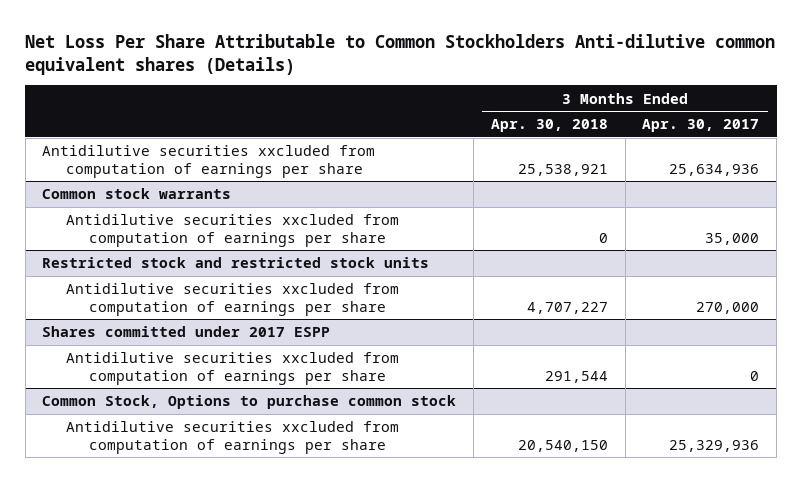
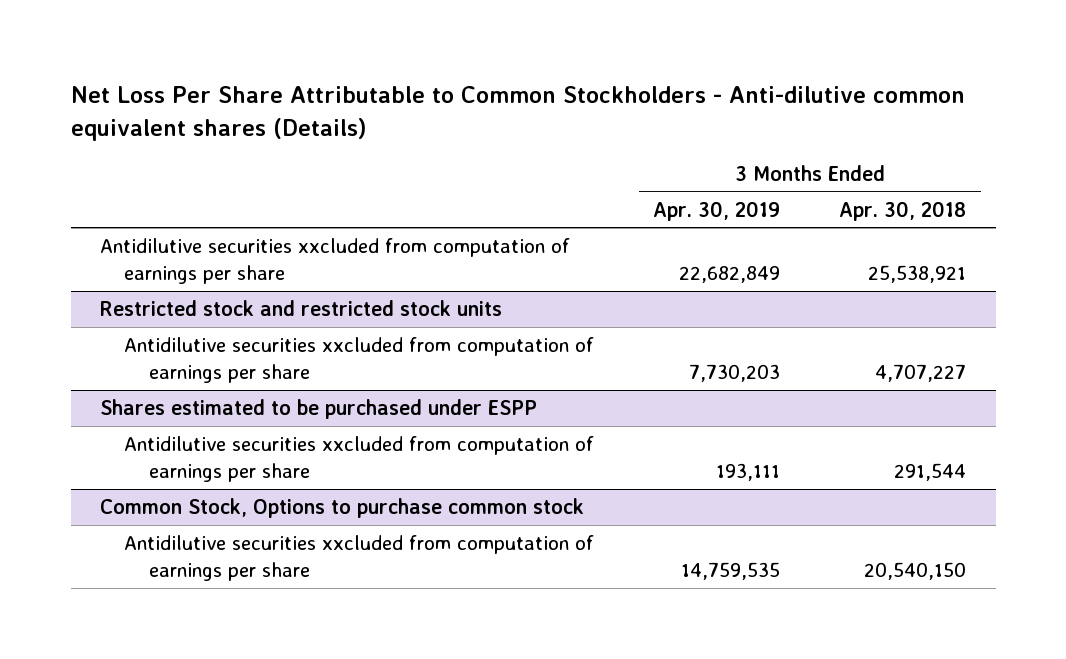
[25,33,776,75] Net Loss Per Share Attributable to Common Stockholders Anti-dilutive common equivalent shares (Details) -> [70,86,965,141] Net Loss Per Share Attributable to Common Stockholders - Anti-dilutive common equivalent shares (Details)
[642,119,760,133] Apr. 30, 2017 -> none
none -> [653,200,781,221] Apr. 30, 2019
[42,188,232,200] Common stock warrants -> none
[65,214,399,247] Antidilutive securities xxcluded from computation of earnings per share -> none
[42,326,331,338] Shares committed under 2017 ESPP -> [100,398,538,419] Shares estimated to be purchased under ESPP

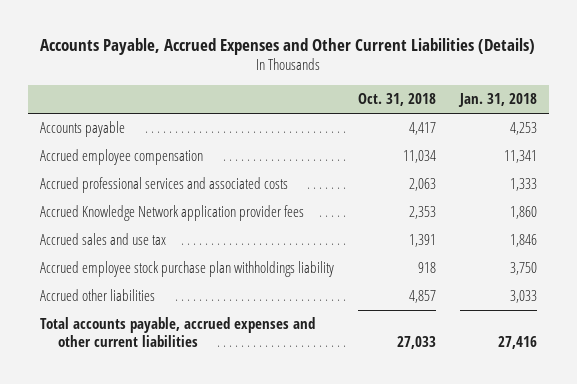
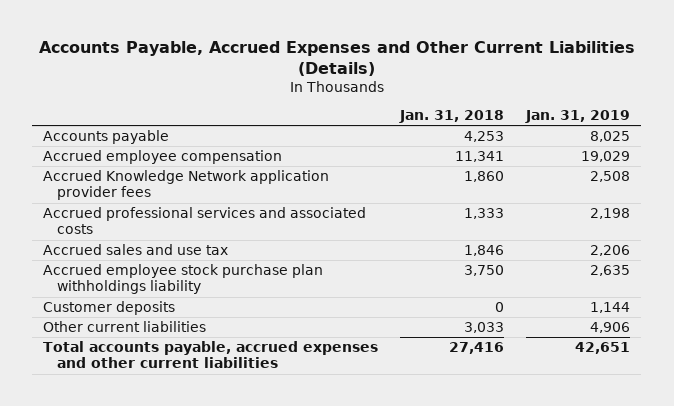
[357,93,436,107] Oct. 31, 2018 -> none
none -> [525,110,631,124] Jan. 31, 2019
[39,177,288,194] Accrued professional services and associated costs -> [43,207,367,235] Accrued professional services and associated costs
none -> [43,301,176,316] Customer deposits
[39,289,155,302] Accrued other liabilities -> [43,321,207,333] Other current liabilities

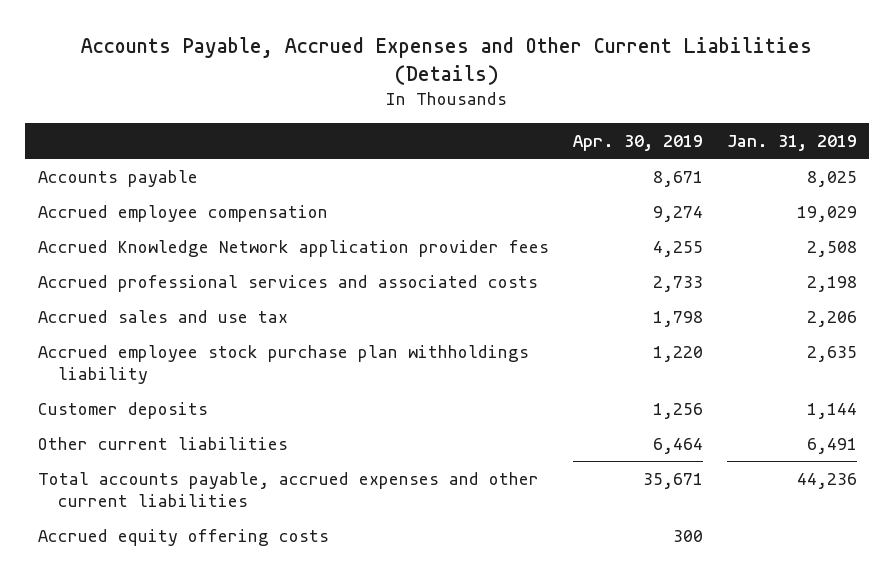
[399,110,505,124] Jan. 31, 2018 -> none
none -> [572,134,703,151] Apr. 30, 2019
[590,322,631,334] 4,906 -> [807,437,858,454] 6,491
[575,342,631,355] 42,651 -> [797,472,858,489] 44,236
none -> [37,528,329,546] Accrued equity offering costs

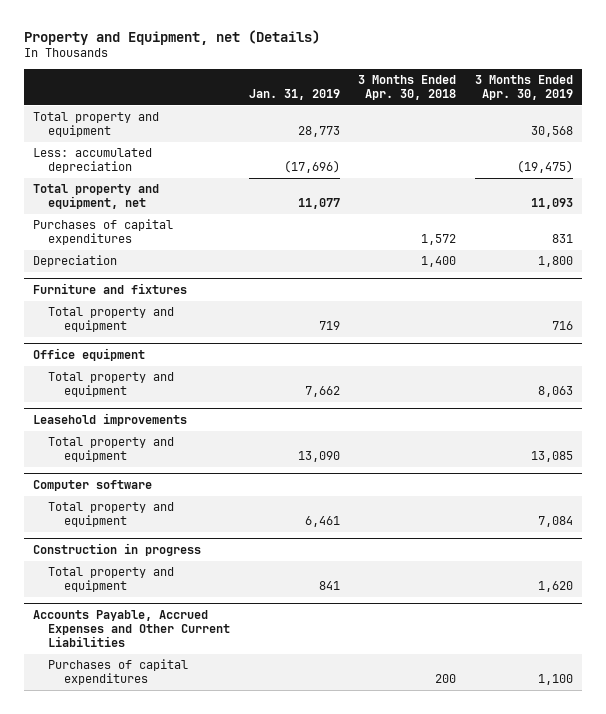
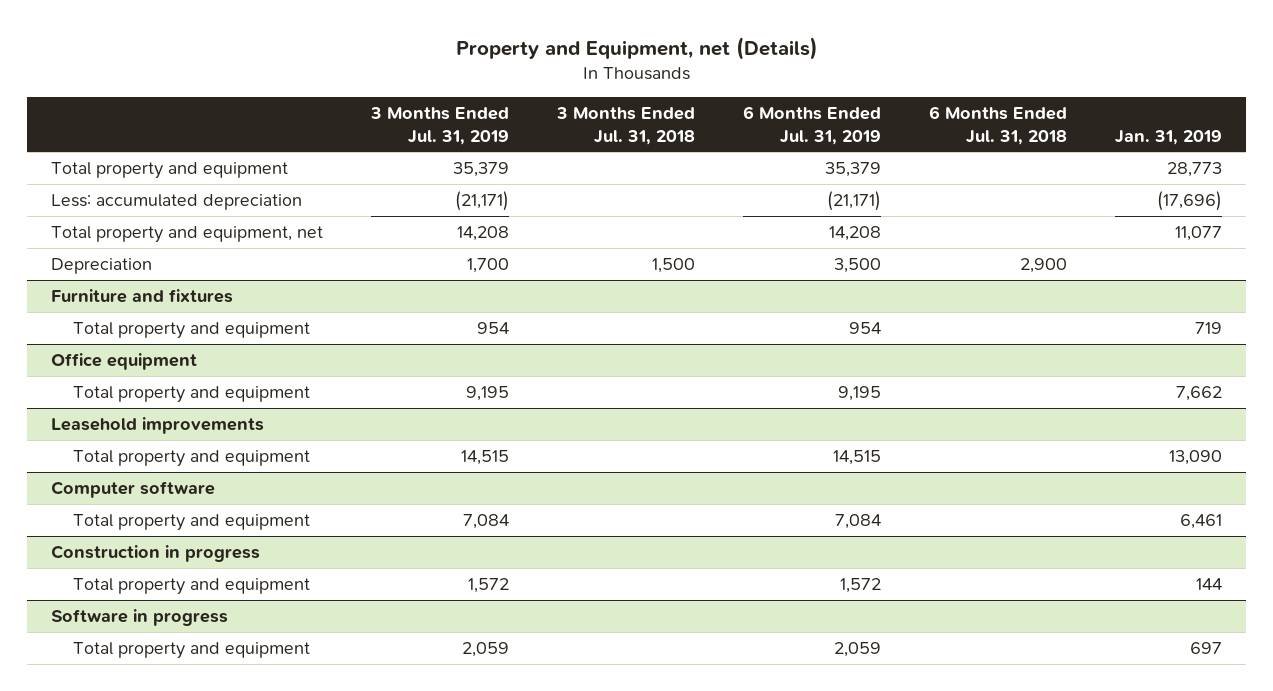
[358,75,457,101] 3 Months Ended Apr. 30, 2018 -> none
[474,75,573,101] 3 Months Ended Apr. 30, 2019 -> none
none -> [369,107,509,145] 3 Months Ended Jul. 31, 2019
none -> [556,107,696,145] 3 Months Ended Jul. 31, 2018
none -> [743,106,882,145] 6 Months Ended Jul. 31, 2019
none -> [929,106,1068,145] 6 Months Ended Jul. 31, 2018
[32,219,173,246] Purchases of capital expenditures -> none
[32,610,231,647] Accounts Payable, Accrued Expenses and Other Current Liabilities -> none
[48,659,189,686] Purchases of capital expenditures -> none
[318,581,340,591] 841 -> [1196,577,1223,590] 144
none -> [50,608,228,626] Software in progress
none -> [73,641,311,659] Total property and equipment

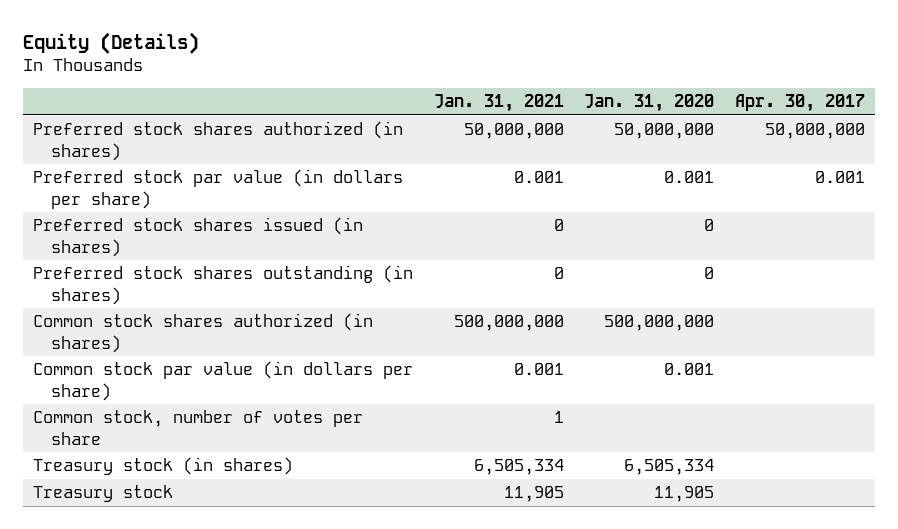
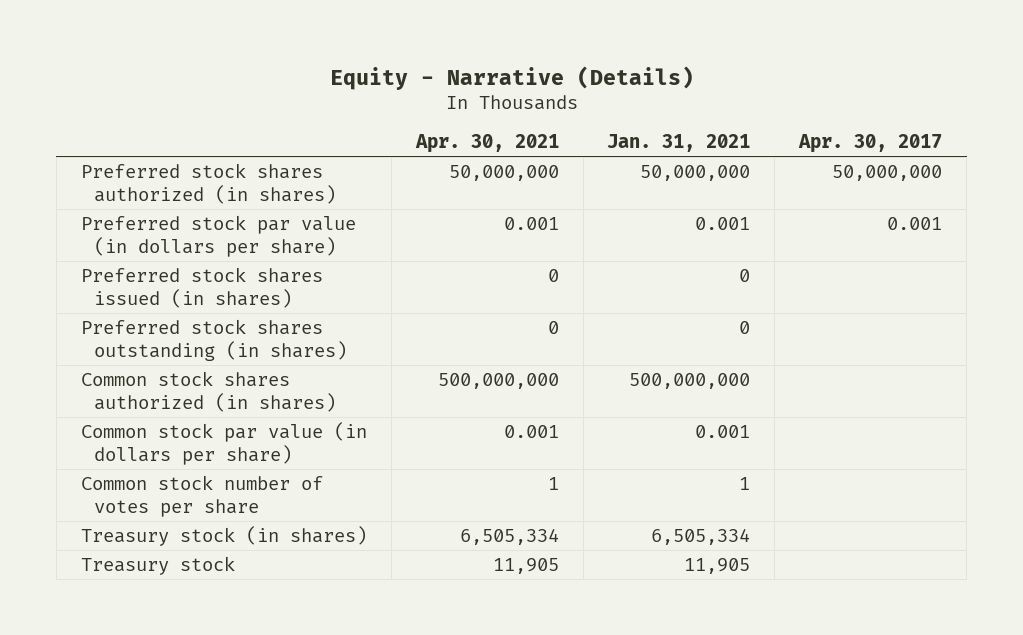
[22,31,199,54] Equity (Details) -> [329,65,694,90] Equity - Narrative (Details)
[584,94,715,113] Jan. 31, 2020 -> none
none -> [414,134,559,154] Apr. 30, 2021
[33,410,364,445] Common stock, number of votes per share -> [80,474,323,517] Common stock number of votes per share

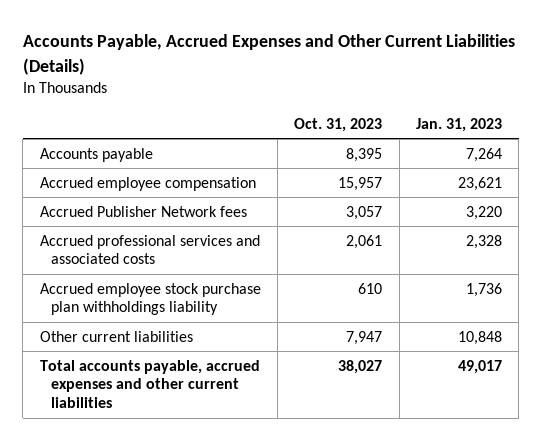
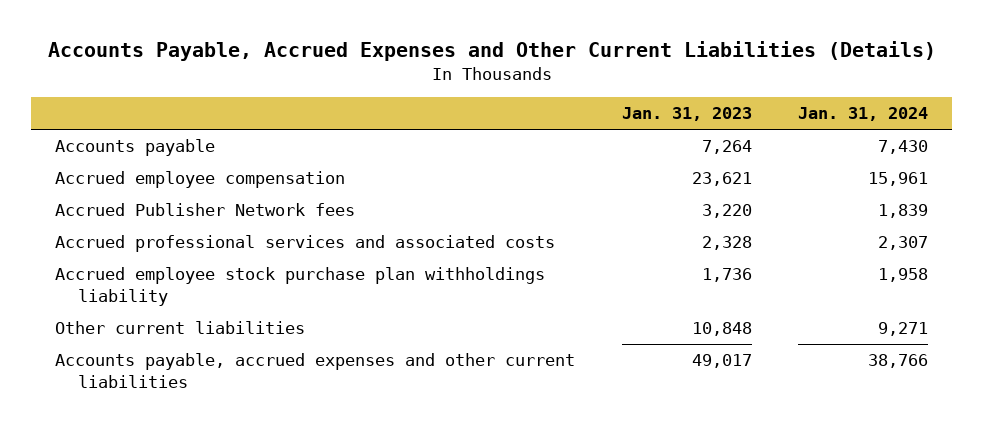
[294,117,383,132] Oct. 31, 2023 -> none
none -> [798,107,929,122] Jan. 31, 2024
[39,359,260,409] Total accounts payable, accrued expenses and other current liabilities -> [54,353,575,388] Accounts payable, accrued expenses and other current liabilities

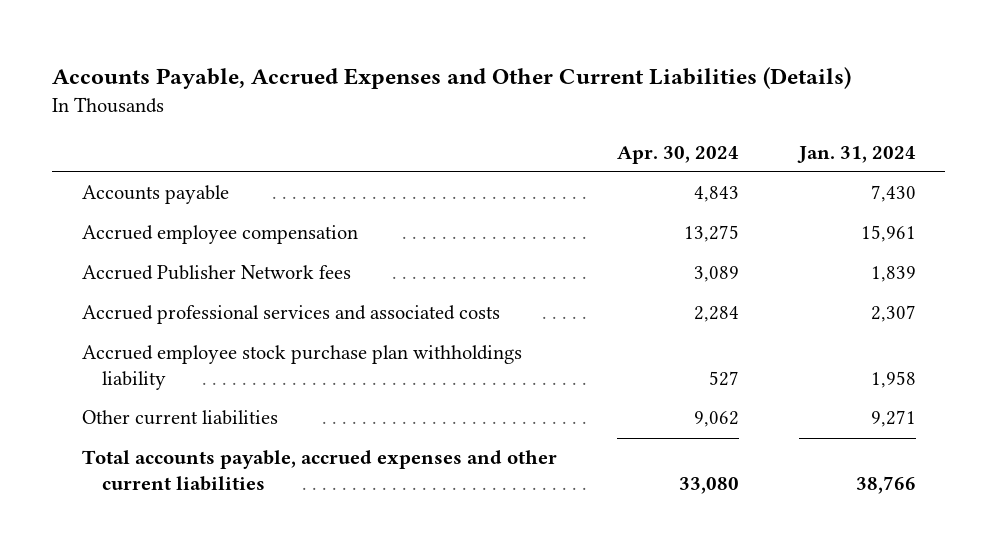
[621,107,752,122] Jan. 31, 2023 -> none
none -> [616,145,739,164] Apr. 30, 2024
[54,353,575,388] Accounts payable, accrued expenses and other current liabilities -> [81,450,557,492] Total accounts payable, accrued expenses and other current liabilities

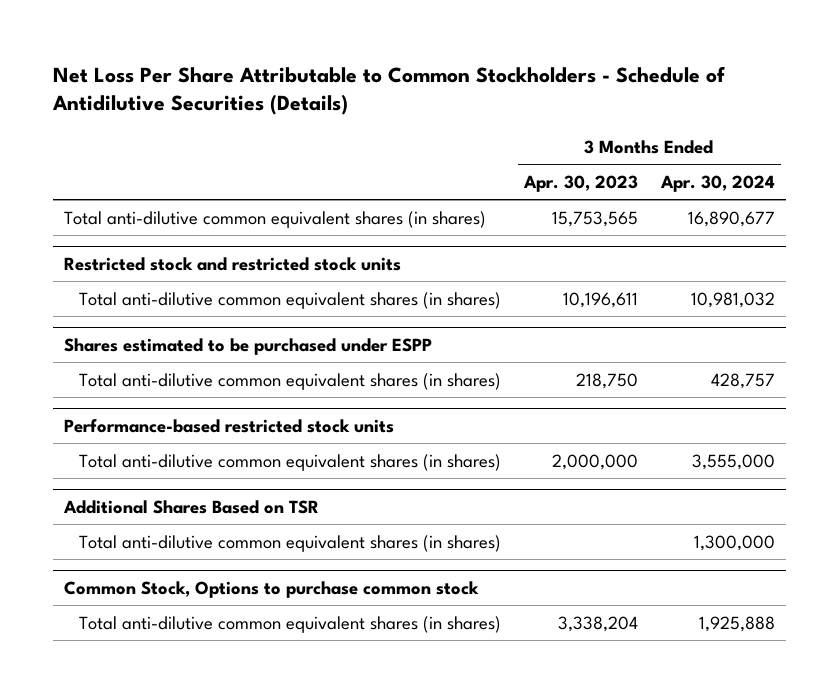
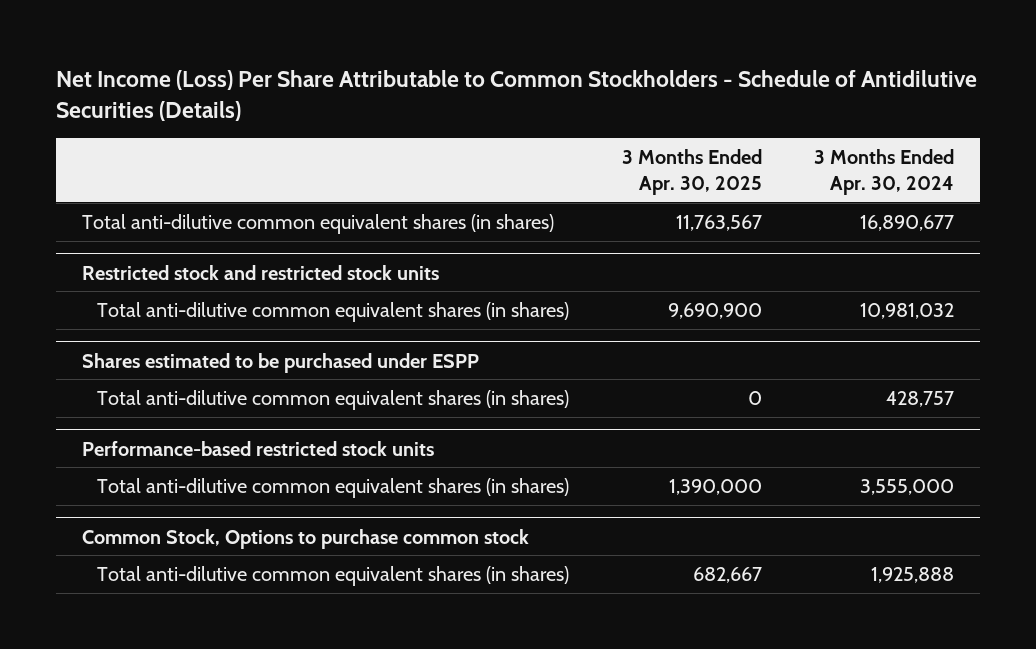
[51,65,725,116] Net Loss Per Share Attributable to Common Stockholders - Schedule of Antidilutive Securities (Details) -> [55,69,977,122] Net Income (Loss) Per Share Attributable to Common Stockholders - Schedule of Antidilutive Securities (Details)
[523,174,639,192] Apr. 30, 2023 -> none
none -> [621,149,762,195] 3 Months Ended Apr. 30, 2025
[63,499,320,514] Additional Shares Based on TSR -> none
[79,534,502,552] Total anti-dilutive common equivalent shares (in shares) -> none

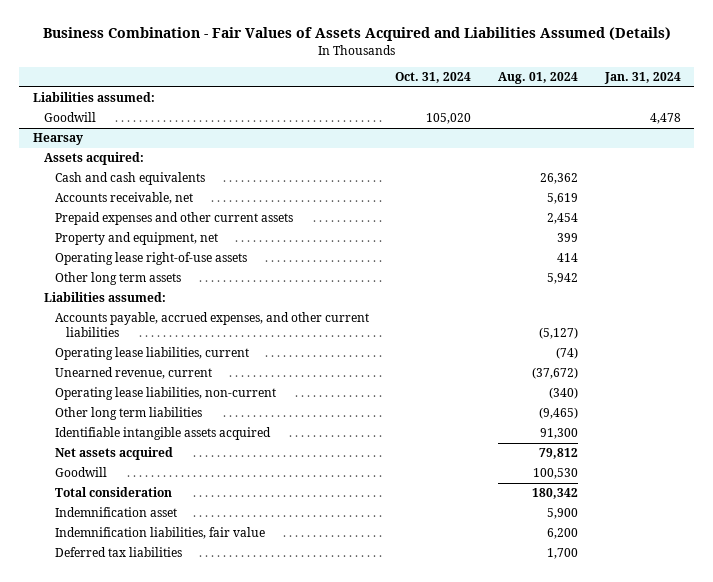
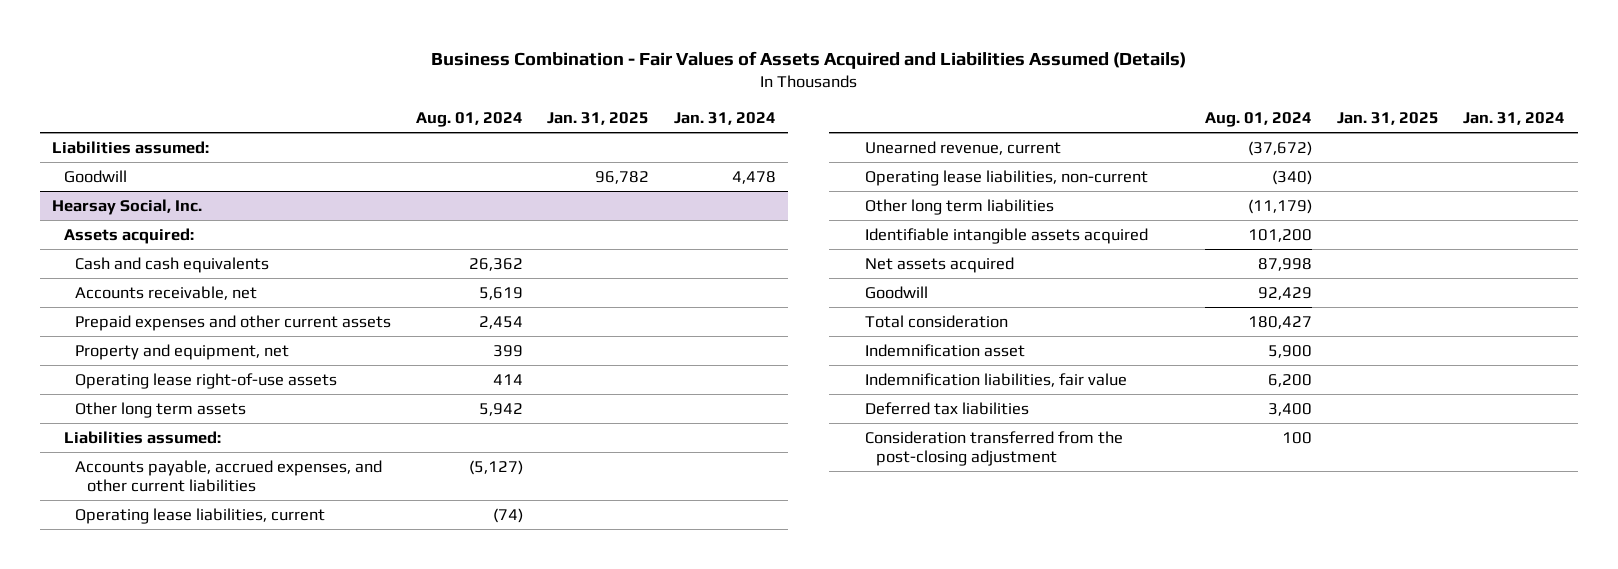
[395,72,472,84] Oct. 31, 2024 -> none
none -> [547,112,650,126] Jan. 31, 2025
[32,133,83,146] Hearsay -> [52,198,203,215] Hearsay Social, Inc.
[538,407,578,420] (9,465) -> [1248,198,1313,214] (11,179)
[539,428,578,440] 91,300 -> [1248,228,1313,242] 101,200
[538,448,578,460] 79,812 -> [1258,257,1313,271] 87,998
[532,468,578,480] 100,530 -> [1258,286,1313,300] 92,429
[531,488,578,500] 180,342 -> [1248,315,1313,329] 180,427
[546,548,578,560] 1,700 -> [1268,402,1313,416] 3,400
none -> [864,430,1123,466] Consideration transferred from the post-closing adjustment

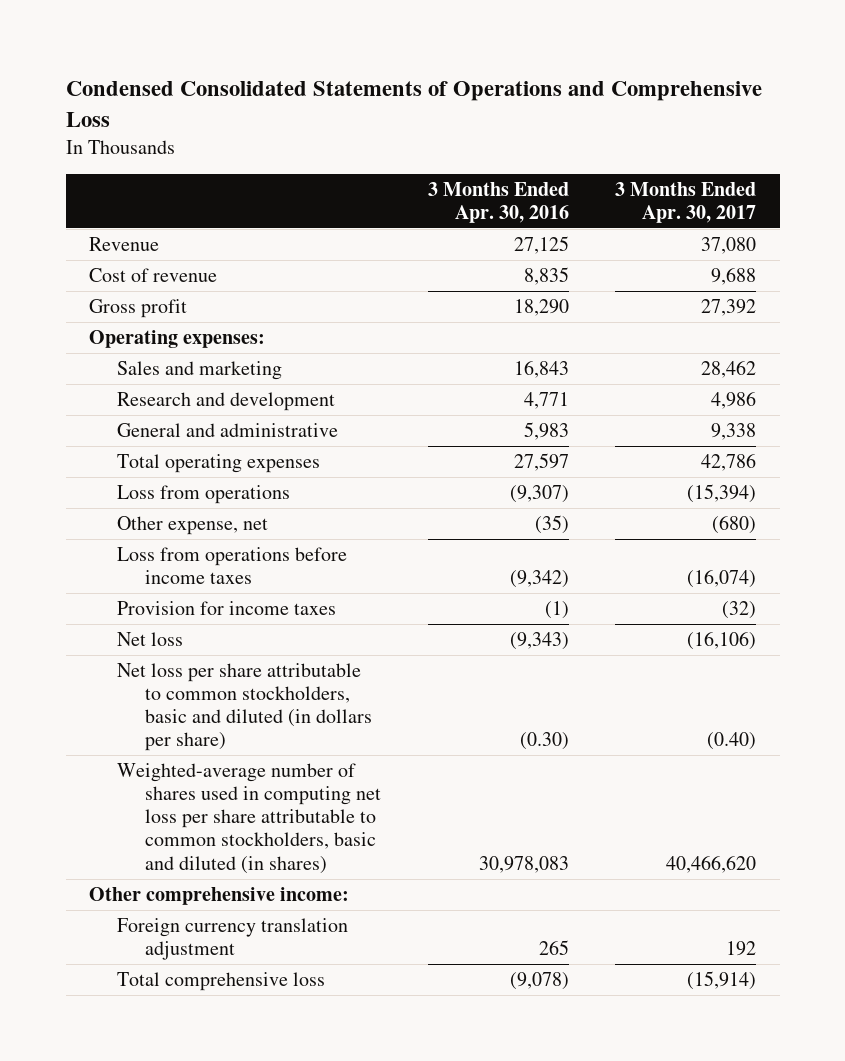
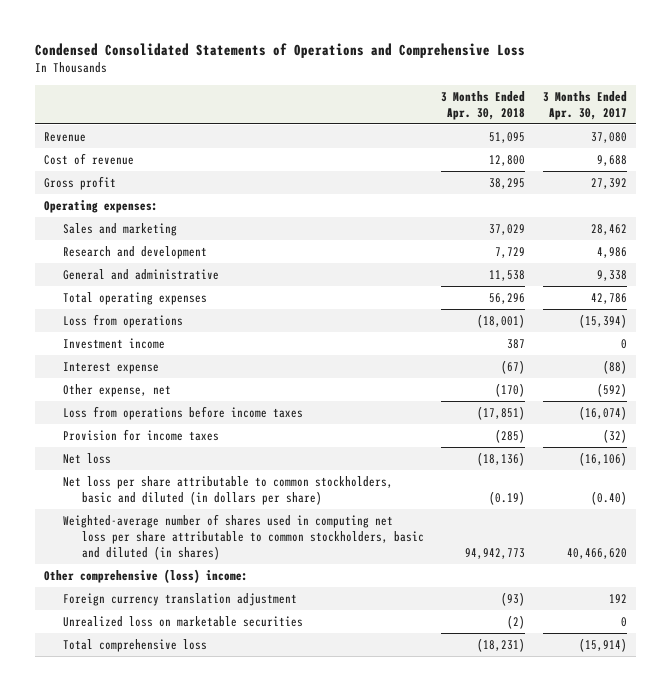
[427,181,569,223] 3 Months Ended Apr. 30, 2016 -> none
none -> [441,90,526,120] 3 Months Ended Apr. 30, 2018
none -> [62,338,165,350] Investment income
none -> [62,362,159,375] Interest expense
[712,514,757,534] (680) -> [596,383,627,398] (592)
[89,886,350,905] Other comprehensive income: -> [43,569,248,584] Other comprehensive (loss) income:
none -> [62,616,303,628] Unrealized loss on marketable securities

